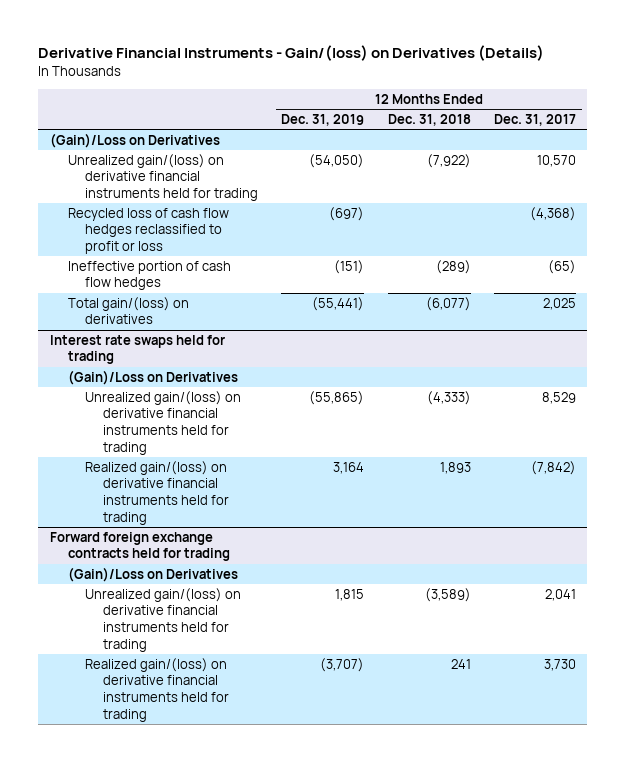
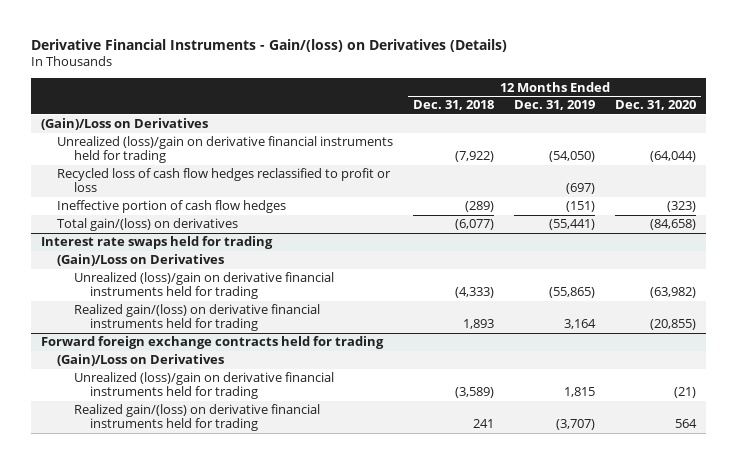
[493,113,576,126] Dec. 31, 2017 -> none
none -> [615,100,697,111] Dec. 31, 2020
[67,153,259,202] Unrealized gain/(loss) on derivative financial instruments held for trading -> [57,136,394,164] Unrealized (loss)/gain on derivative financial instruments held for trading
[85,390,242,455] Unrealized gain/(loss) on derivative financial instruments held for trading -> [73,272,334,300] Unrealized (loss)/gain on derivative financial instruments held for trading
[85,587,242,652] Unrealized gain/(loss) on derivative financial instruments held for trading -> [73,372,334,400] Unrealized (loss)/gain on derivative financial instruments held for trading

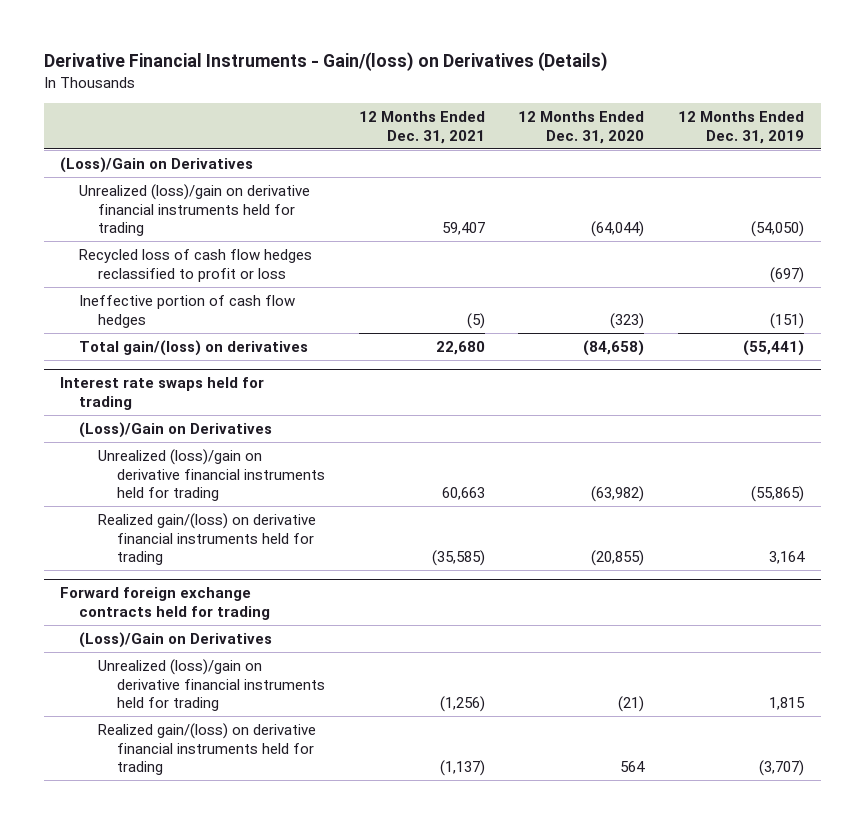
[413,100,495,111] Dec. 31, 2018 -> none
none -> [358,110,485,144] 12 Months Ended Dec. 31, 2021
[40,118,208,131] (Gain)/Loss on Derivatives -> [60,156,254,173] (Loss)/Gain on Derivatives
[57,254,225,267] (Gain)/Loss on Derivatives -> [79,421,273,438] (Loss)/Gain on Derivatives
[57,354,225,367] (Gain)/Loss on Derivatives -> [79,631,273,648] (Loss)/Gain on Derivatives

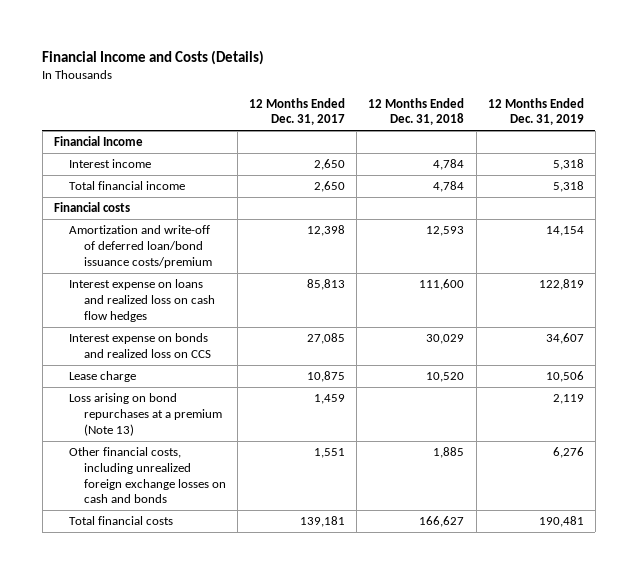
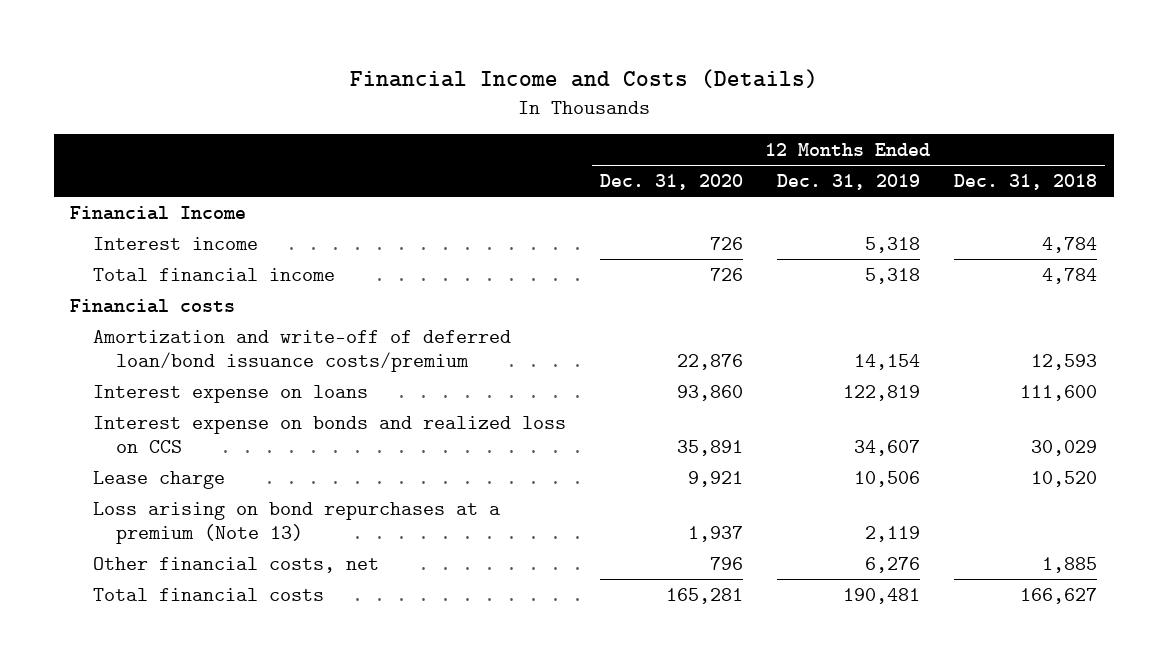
[249,97,346,126] 12 Months Ended Dec. 31, 2017 -> none
none -> [600,173,744,190] Dec. 31, 2020
[68,279,215,322] Interest expense on loans and realized loss on cash flow hedges -> [93,384,369,403] Interest expense on loans
[68,447,226,504] Other financial costs, including unrealized foreign exchange losses on cash and bonds -> [93,556,380,573] Other financial costs, net

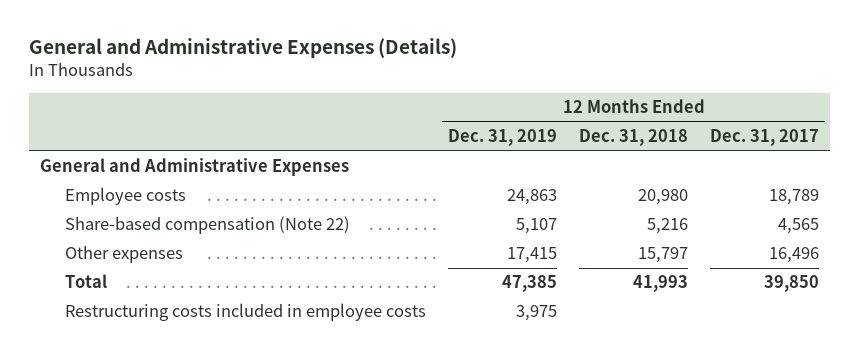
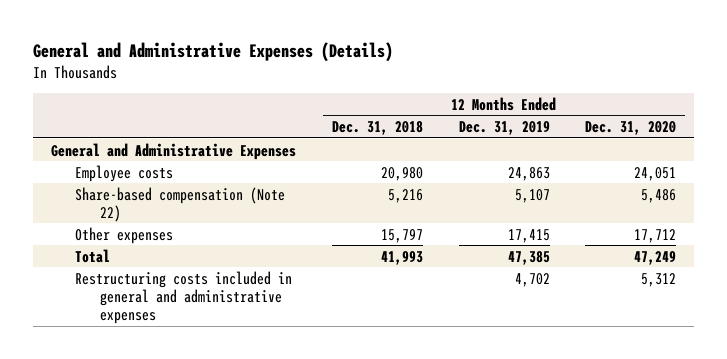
[710,129,820,147] Dec. 31, 2017 -> none
none -> [585,121,677,136] Dec. 31, 2020
[64,303,426,322] Restructuring costs included in employee costs -> [75,270,293,324] Restructuring costs included in general and administrative expenses
[515,305,557,322] 3,975 -> [514,272,550,287] 4,702

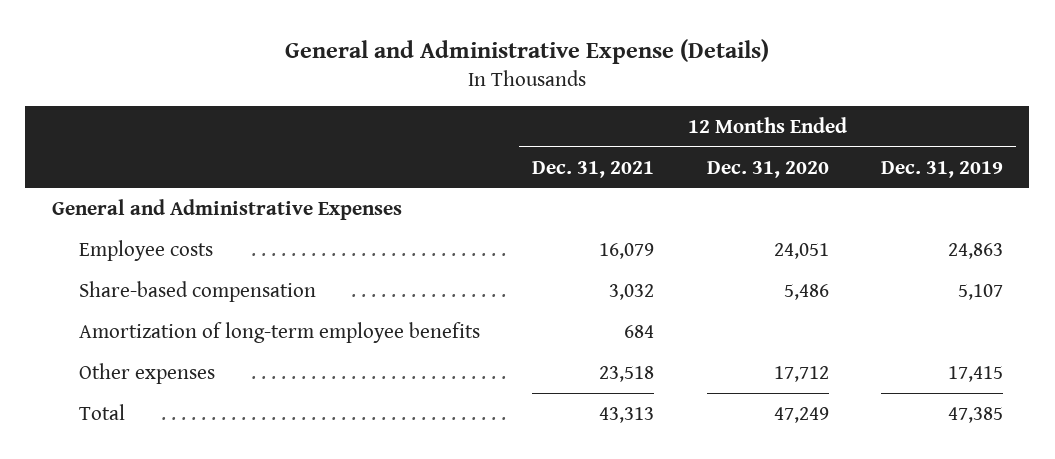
[32,41,393,62] General and Administrative Expenses (Details) -> [285,38,770,64] General and Administrative Expense (Details)
[331,121,423,136] Dec. 31, 2018 -> none
none -> [532,160,655,178] Dec. 31, 2021
[75,186,286,222] Share-based compensation (Note 22) -> [78,280,316,302] Share-based compensation
none -> [78,321,480,343] Amortization of long-term employee benefits
[75,270,293,324] Restructuring costs included in general and administrative expenses -> none

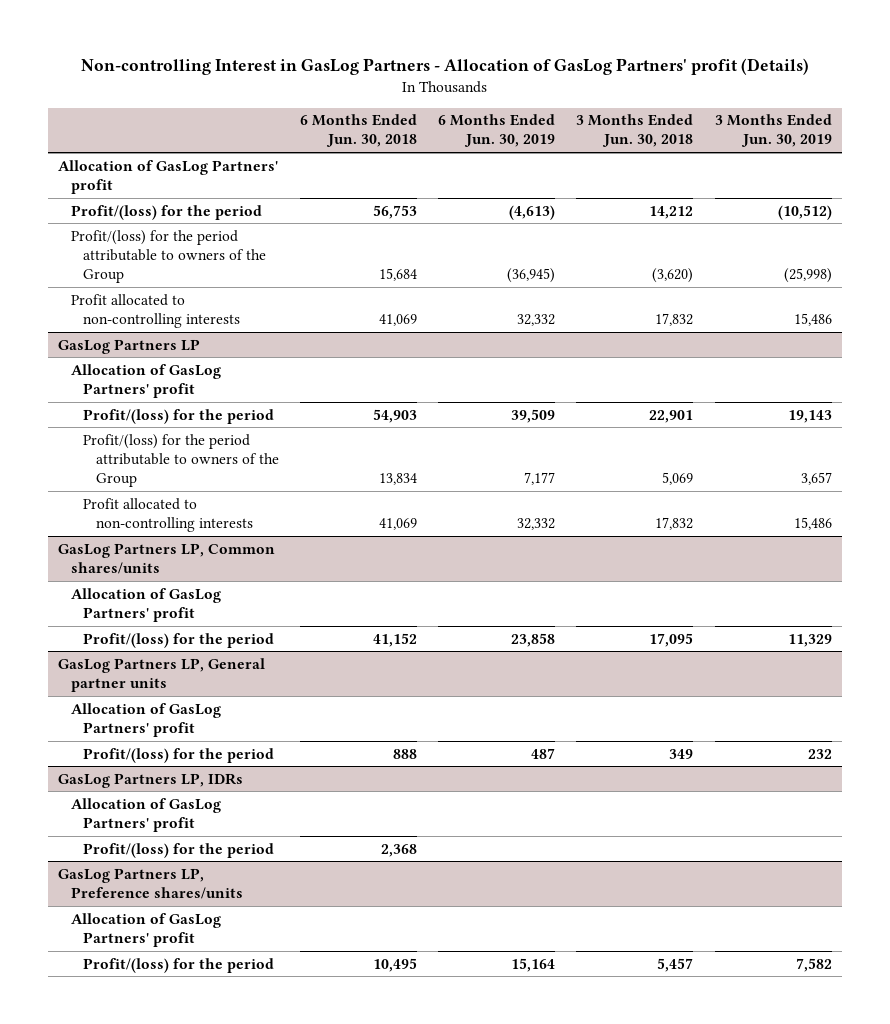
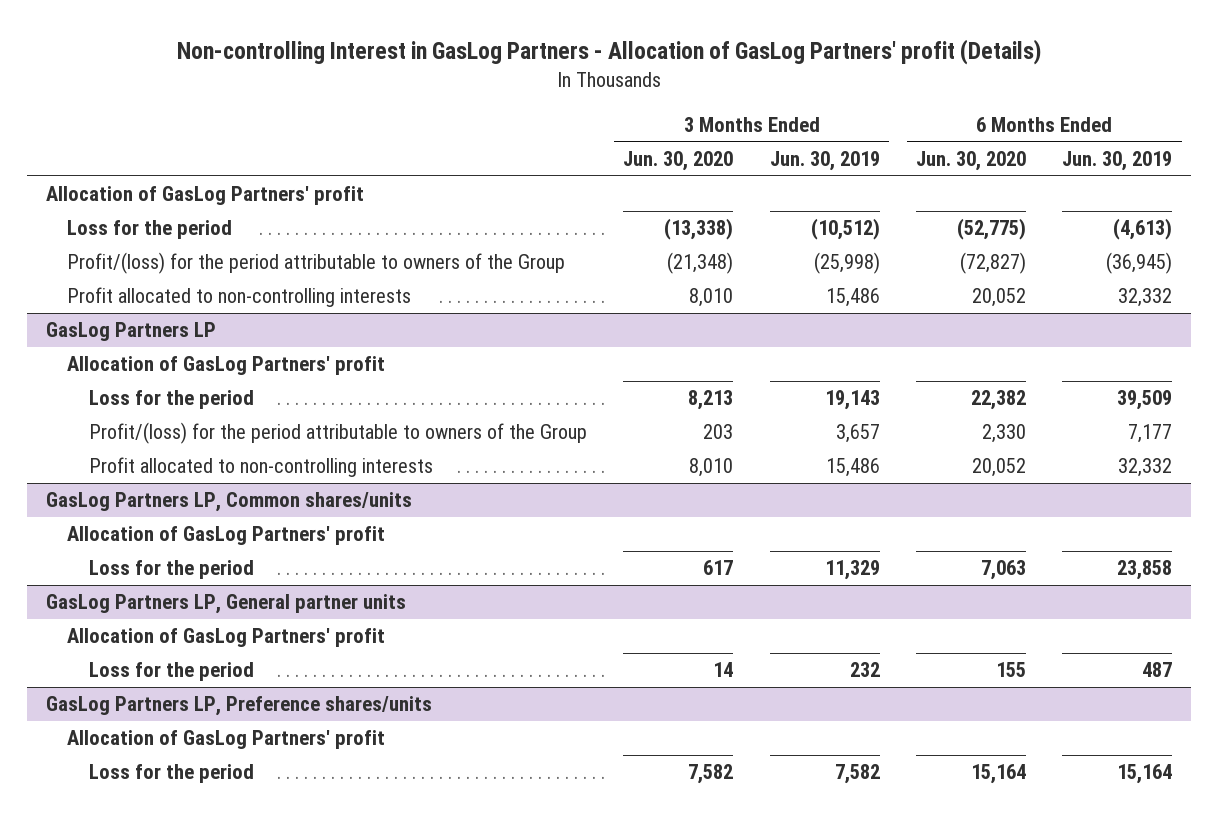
[299,114,417,148] 6 Months Ended Jun. 30, 2018 -> none
[576,114,694,148] 3 Months Ended Jun. 30, 2018 -> none
none -> [623,150,734,171] Jun. 30, 2020
none -> [916,150,1027,171] Jun. 30, 2020
[70,204,262,220] Profit/(loss) for the period -> [67,220,233,240] Loss for the period
[83,408,275,424] Profit/(loss) for the period -> [89,390,255,410] Loss for the period
[83,632,275,648] Profit/(loss) for the period -> [89,560,255,580] Loss for the period
[58,772,244,788] GasLog Partners LP, IDRs -> none
[70,797,221,832] Allocation of GasLog Partners' profit -> none
[83,842,275,858] Profit/(loss) for the period -> none
[83,747,275,763] Profit/(loss) for the period -> [89,662,255,682] Loss for the period
[83,957,275,973] Profit/(loss) for the period -> [89,764,255,784] Loss for the period

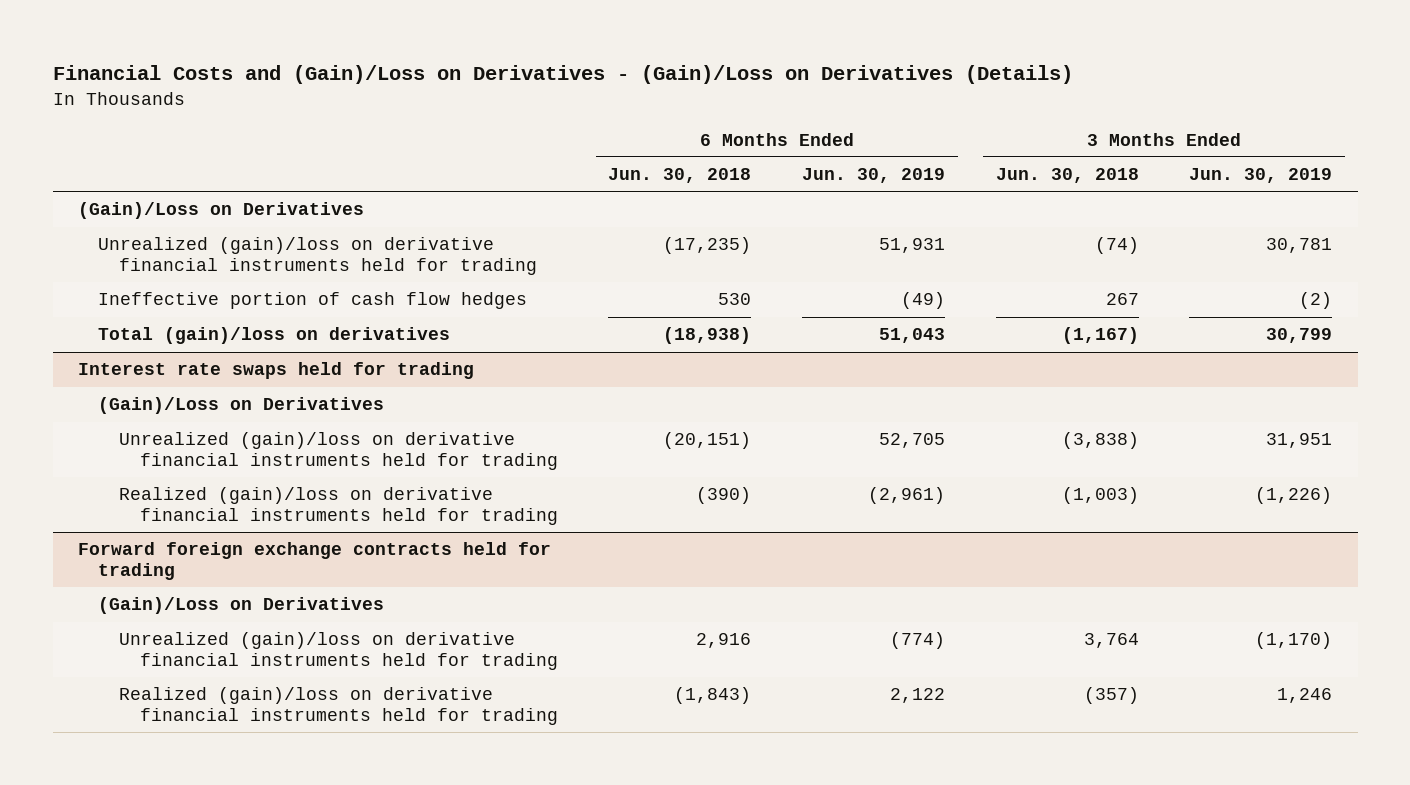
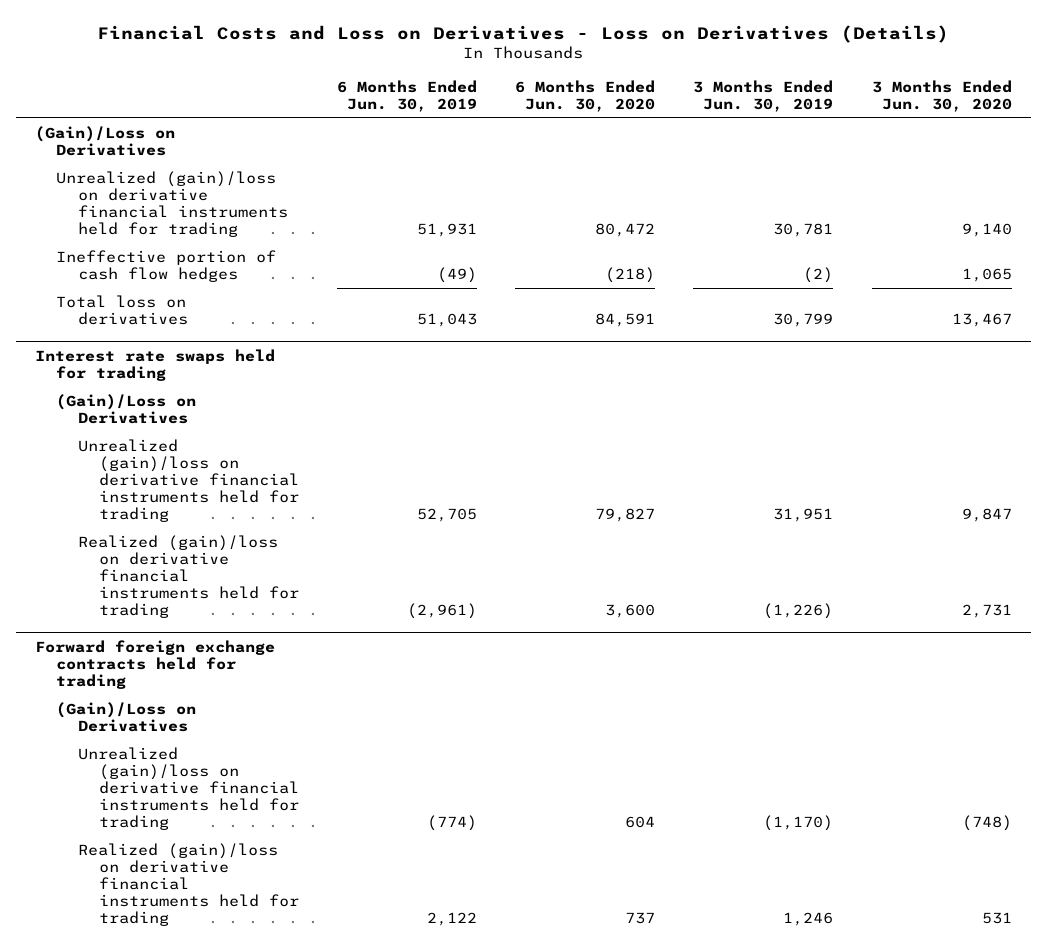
[52,65,1073,85] Financial Costs and (Gain)/Loss on Derivatives - (Gain)/Loss on Derivatives (Details) -> [97,24,950,43] Financial Costs and Loss on Derivatives - Loss on Derivatives (Details)
[608,168,752,184] Jun. 30, 2018 -> none
[995,168,1139,184] Jun. 30, 2018 -> none
none -> [515,79,656,112] 6 Months Ended Jun. 30, 2020
none -> [871,79,1012,112] 3 Months Ended Jun. 30, 2020
[98,327,451,345] Total (gain)/loss on derivatives -> [56,295,188,326] Total loss on derivatives

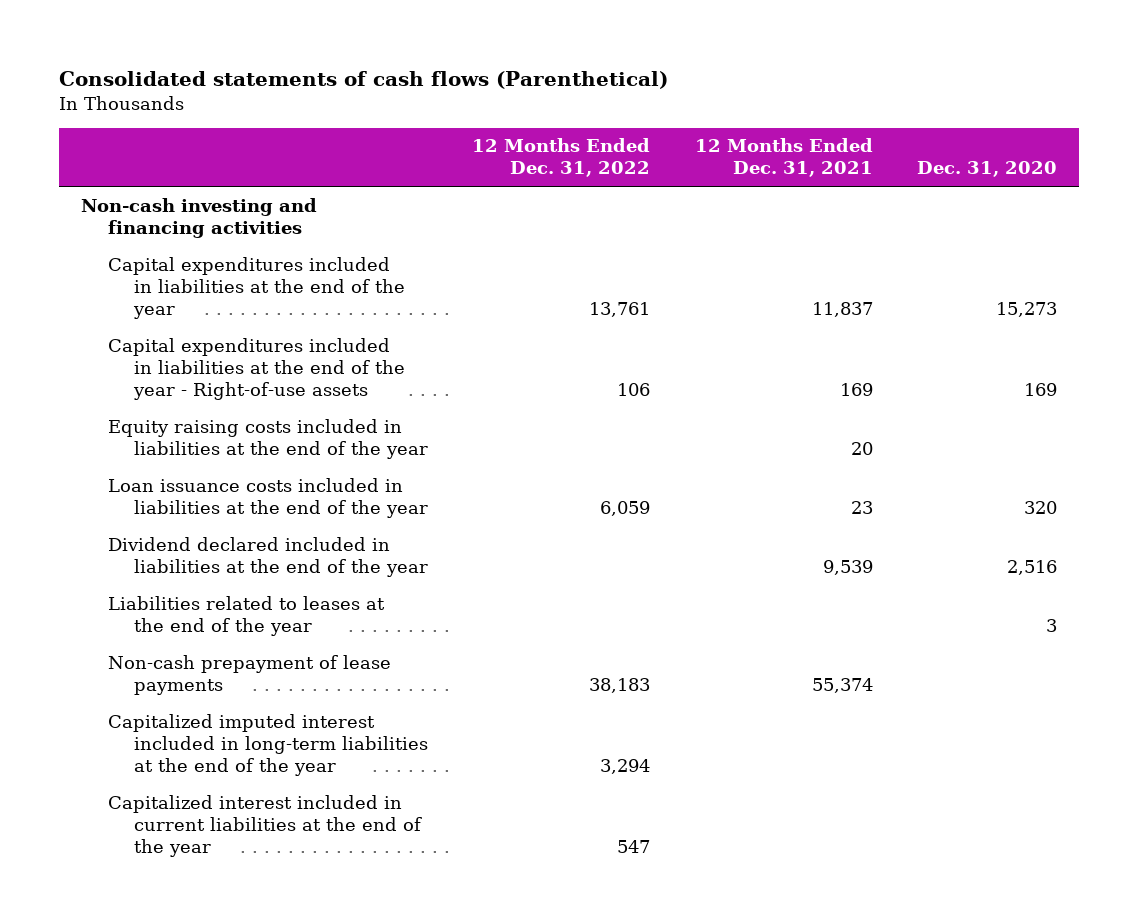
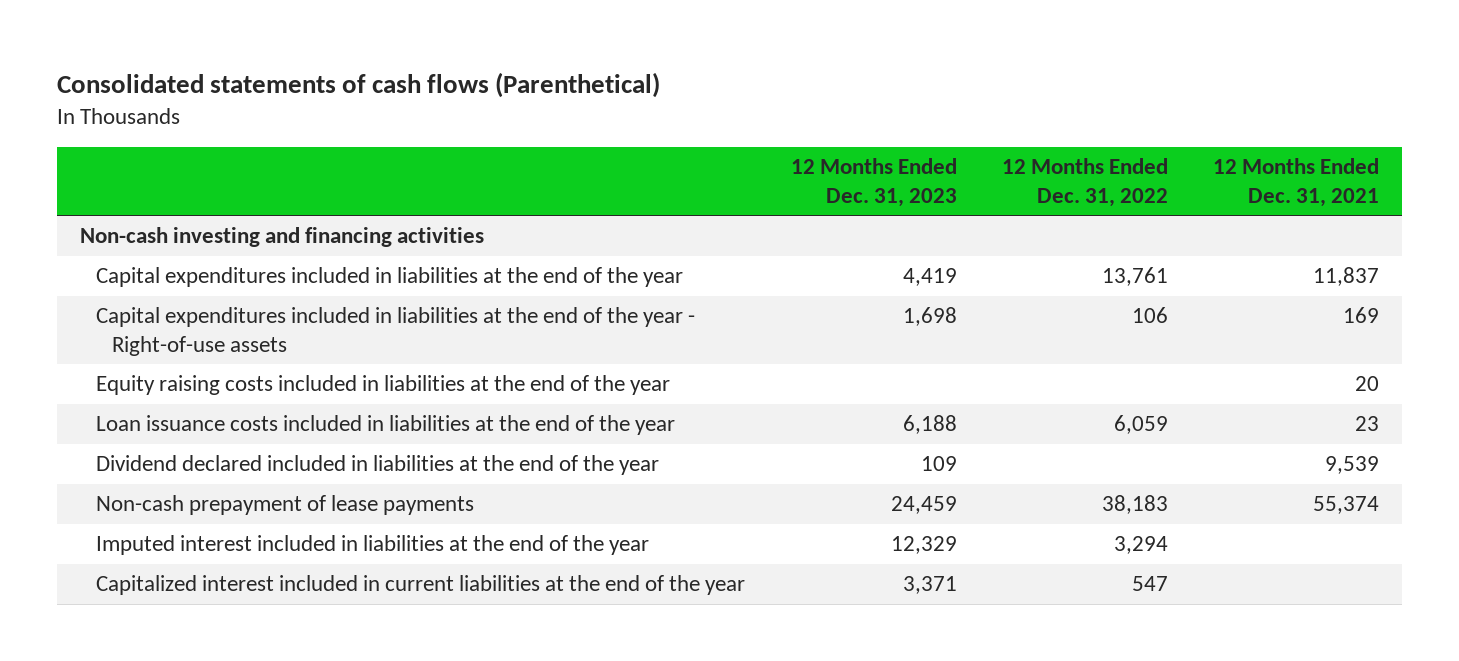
[916,161,1057,178] Dec. 31, 2020 -> none
none -> [790,158,957,207] 12 Months Ended Dec. 31, 2023
[107,595,385,636] Liabilities related to leases at the end of the year -> none
[107,713,429,777] Capitalized imputed interest included in long-term liabilities at the end of the year -> [96,535,650,556] Imputed interest included in liabilities at the end of the year

